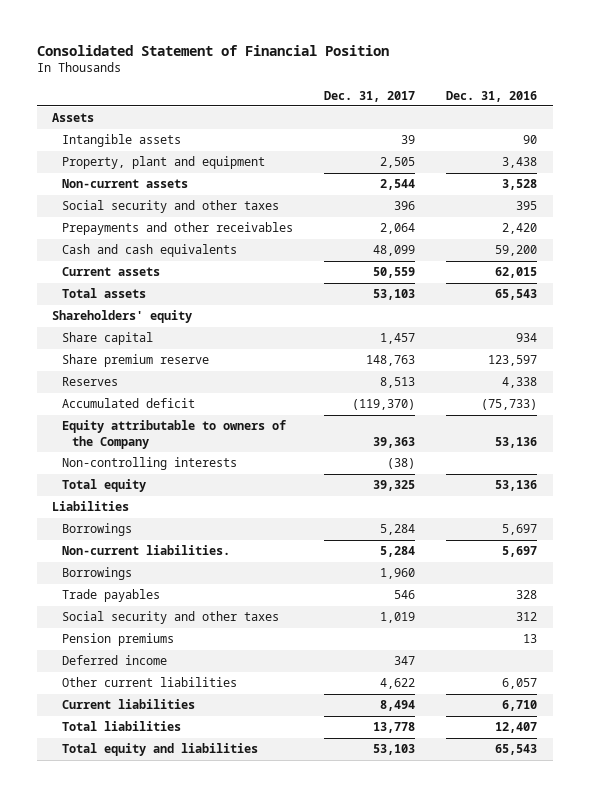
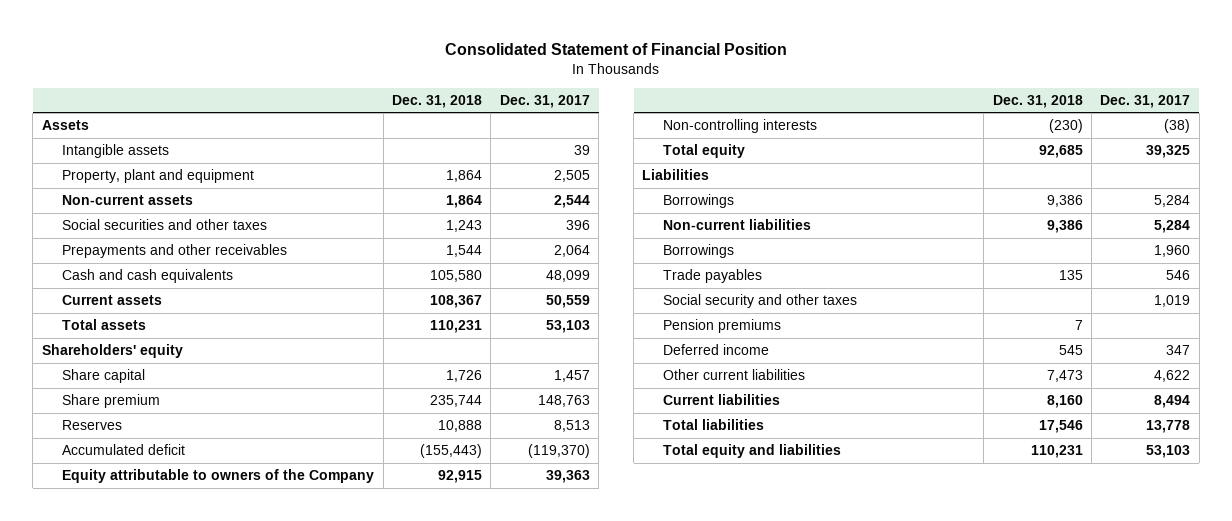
[446,90,538,102] Dec. 31, 2016 -> none
none -> [391,94,482,108] Dec. 31, 2018
[62,200,280,214] Social security and other taxes -> [62,219,268,231] Social securities and other taxes
[62,354,210,368] Share premium reserve -> [62,394,161,409] Share premium
[62,545,231,556] Non-current liabilities. -> [663,219,812,231] Non-current liabilities

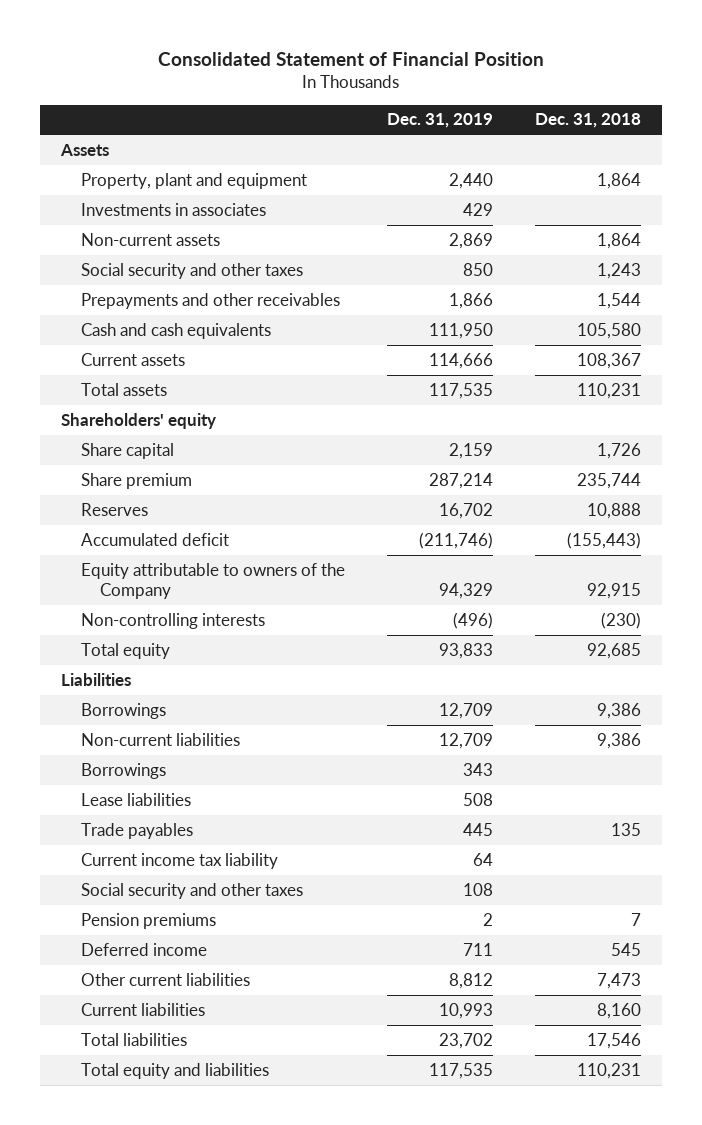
[499,94,590,108] Dec. 31, 2017 -> none
none -> [386,113,493,129] Dec. 31, 2019
[62,144,170,159] Intangible assets -> none
none -> [80,202,266,216] Investments in associates
[62,219,268,231] Social securities and other taxes -> [80,262,303,279] Social security and other taxes
none -> [80,792,191,806] Lease liabilities
none -> [80,852,278,869] Current income tax liability

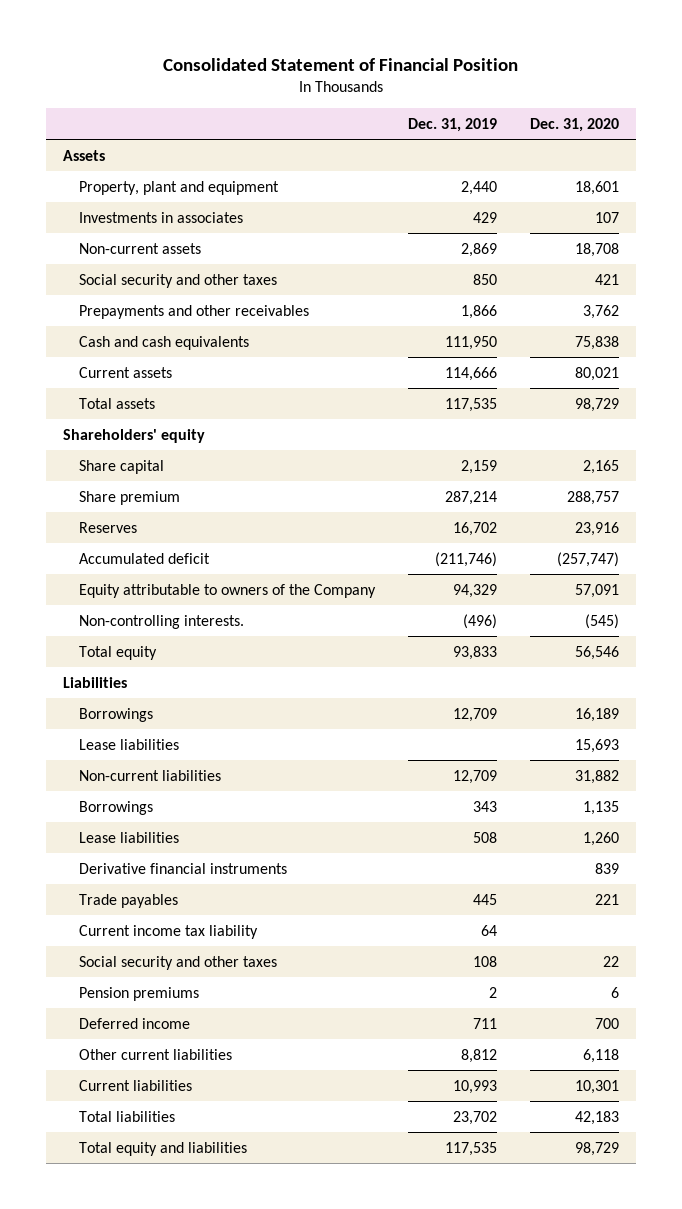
[535,113,642,129] Dec. 31, 2018 -> none
none -> [530,118,620,133] Dec. 31, 2020
[80,612,265,629] Non-controlling interests -> [78,614,244,629] Non-controlling interests.
none -> [78,738,179,750] Lease liabilities
none -> [78,862,287,874] Derivative financial instruments

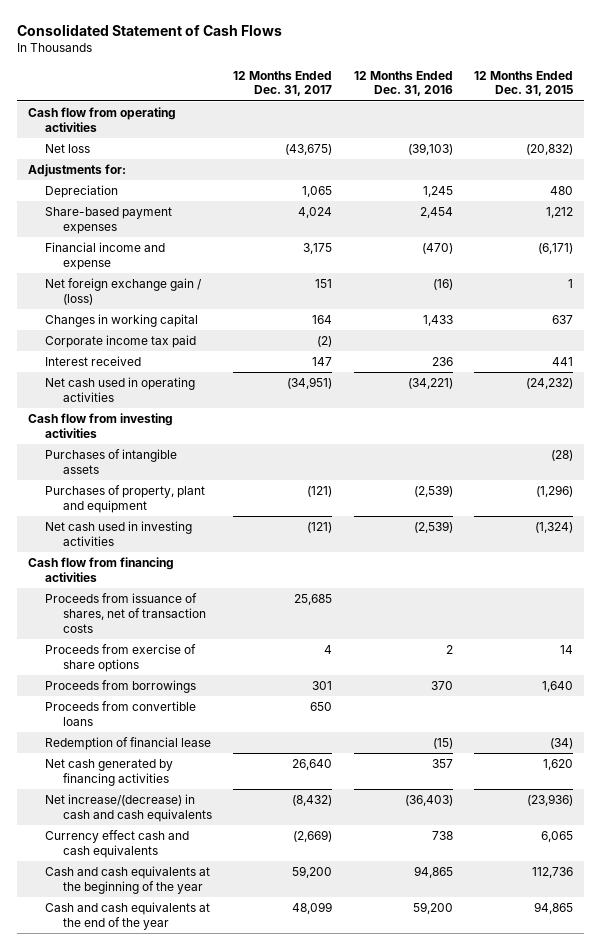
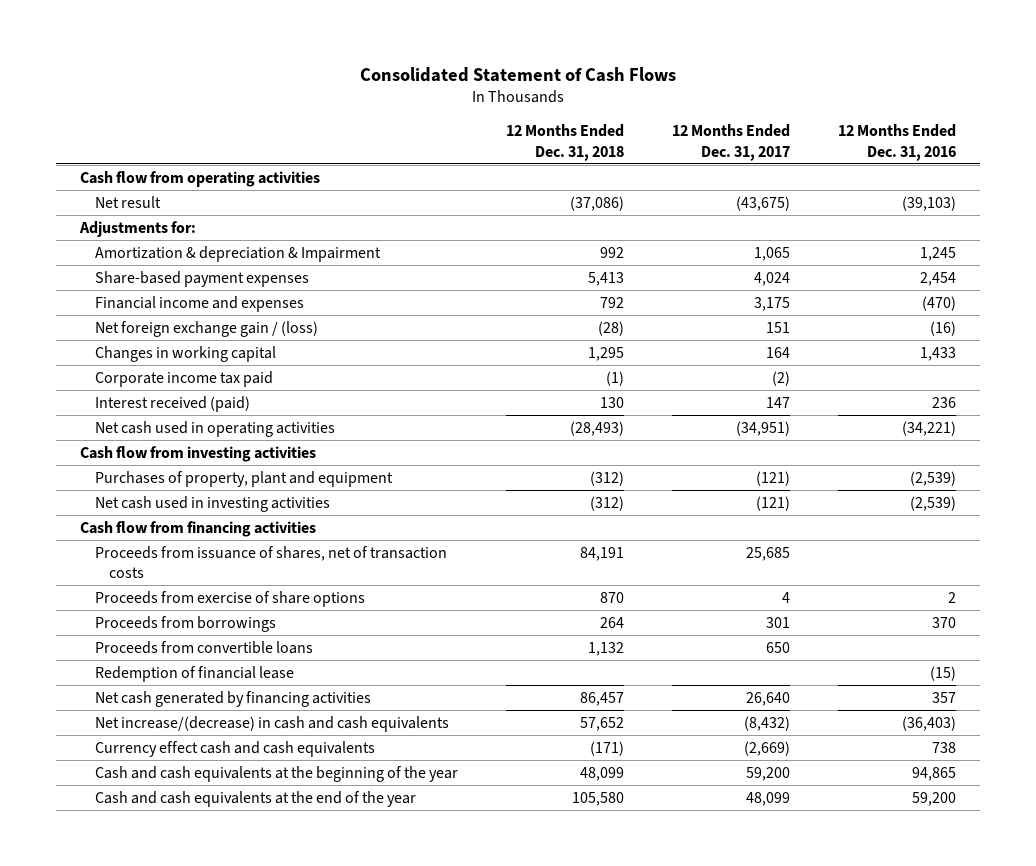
[474,70,574,97] 12 Months Ended Dec. 31, 2015 -> none
none -> [505,124,624,161] 12 Months Ended Dec. 31, 2018
[45,144,91,154] Net loss -> [94,195,161,208] Net result
[45,185,119,199] Depreciation -> [94,245,381,262] Amortization & depreciation & Impairment
[45,242,166,270] Financial income and expense -> [94,295,304,312] Financial income and expenses
[45,356,142,367] Interest received -> [94,395,250,412] Interest received (paid)
[45,449,178,474] Purchases of intangible assets -> none

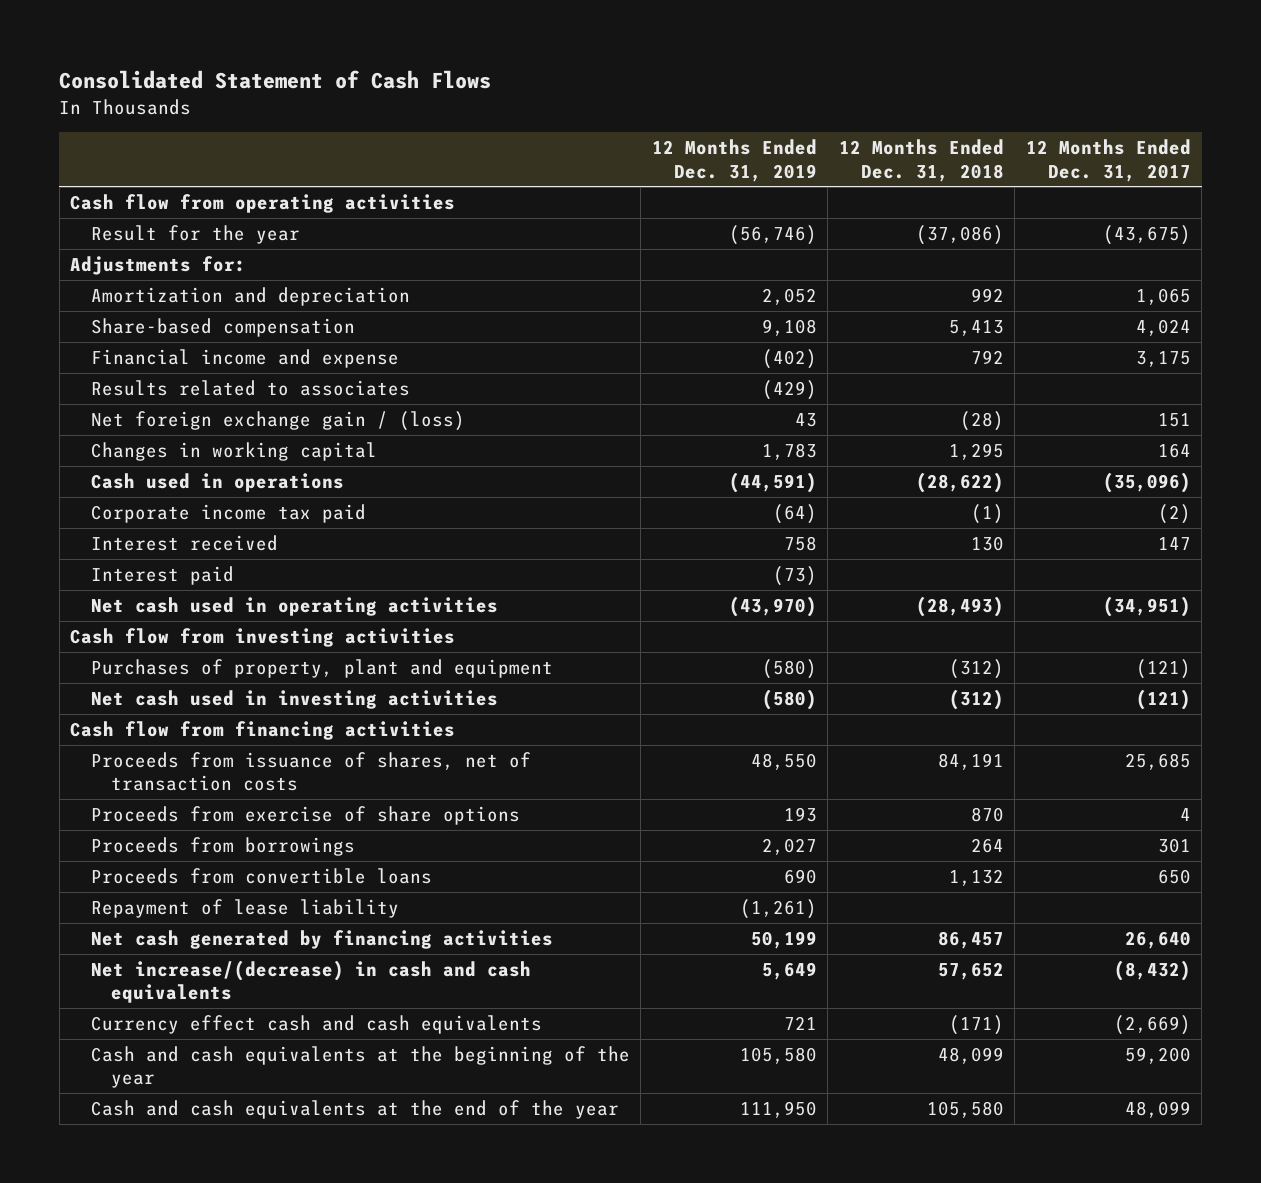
[838,124,957,161] 12 Months Ended Dec. 31, 2016 -> none
none -> [651,139,817,182] 12 Months Ended Dec. 31, 2019
[94,195,161,208] Net result -> [90,224,300,244] Result for the year
[94,245,381,262] Amortization & depreciation & Impairment -> [90,286,410,306] Amortization and depreciation
[94,270,309,287] Share-based payment expenses -> [90,317,355,337] Share-based compensation
[94,295,304,312] Financial income and expenses -> [90,348,399,368] Financial income and expense
none -> [90,379,410,396] Results related to associates
none -> [90,472,344,492] Cash used in operations
[94,395,250,412] Interest received (paid) -> [90,534,278,551] Interest received
none -> [90,565,234,585] Interest paid
[94,665,294,682] Redemption of financial lease -> none
none -> [90,898,399,918] Repayment of lease liability

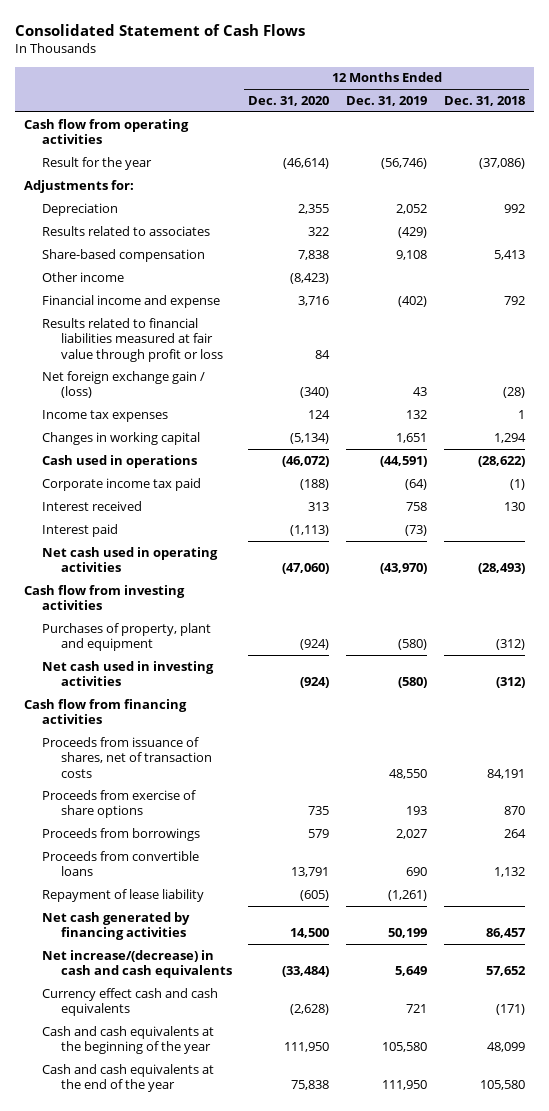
[1025,139,1191,182] 12 Months Ended Dec. 31, 2017 -> none
none -> [248,96,330,107] Dec. 31, 2020
[90,286,410,306] Amortization and depreciation -> [42,202,119,216] Depreciation
[90,379,410,396] Results related to associates -> [42,225,211,236] Results related to associates
none -> [42,271,125,282] Other income
none -> [42,317,223,362] Results related to financial liabilities measured at fair value through profit or loss
none -> [42,409,169,422] Income tax expenses
[761,442,817,460] 1,783 -> [396,432,428,443] 1,651
[948,442,1004,460] 1,295 -> [494,432,527,443] 1,294

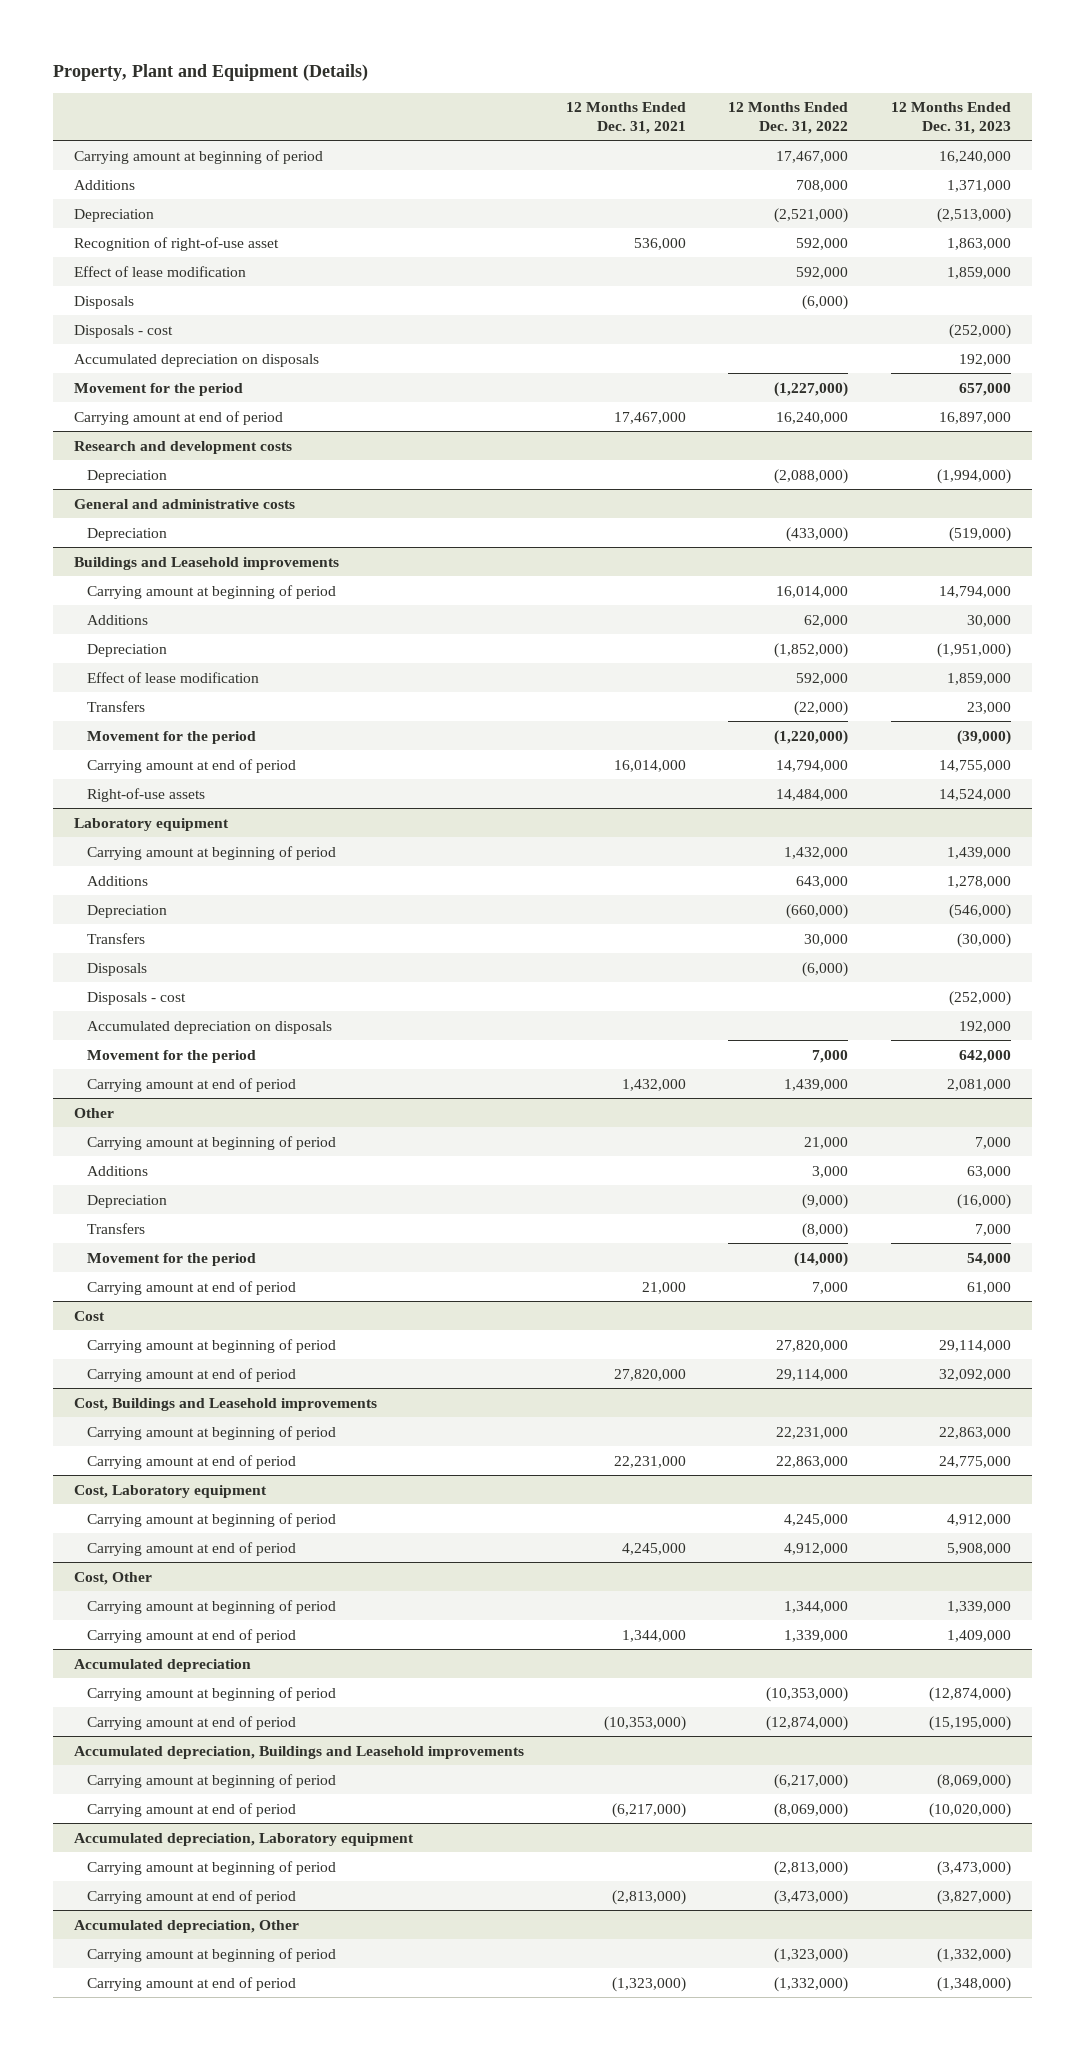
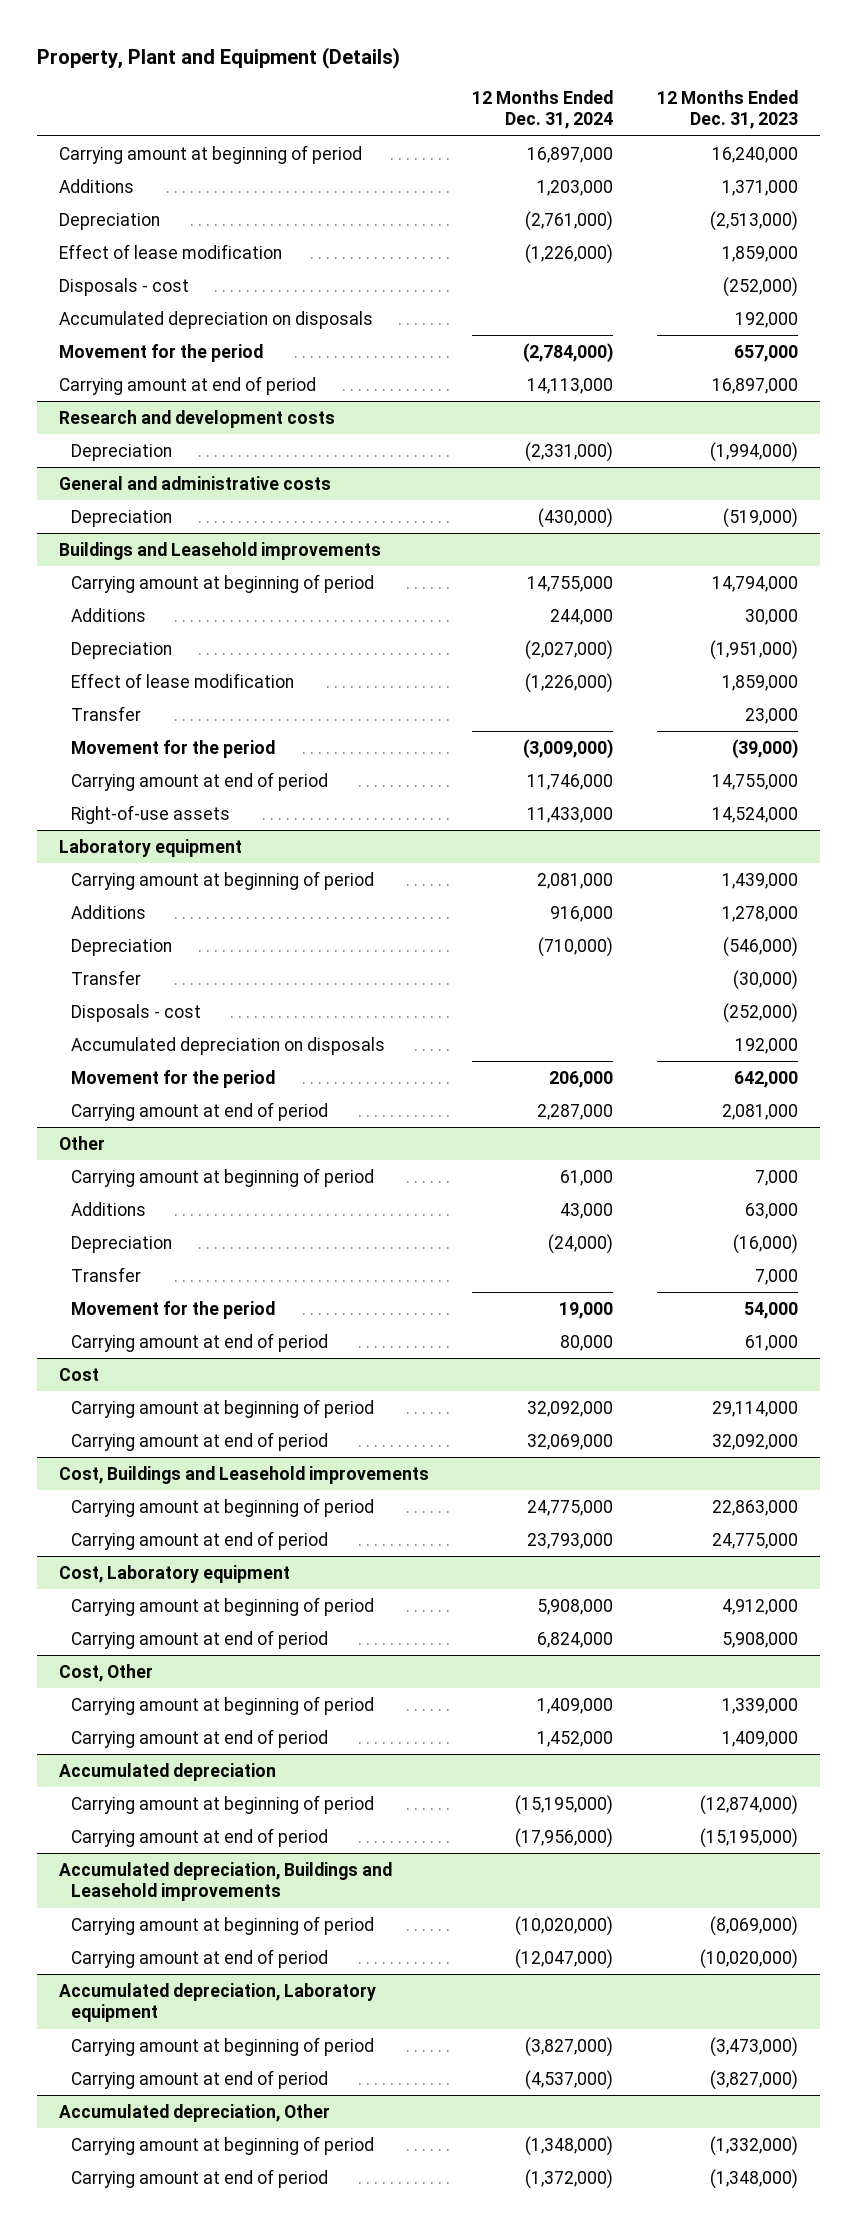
[566,102,687,134] 12 Months Ended Dec. 31, 2021 -> none
[728,102,849,134] 12 Months Ended Dec. 31, 2022 -> none
none -> [472,89,614,130] 12 Months Ended Dec. 31, 2024
[73,236,279,251] Recognition of right-of-use asset -> none
[73,295,134,309] Disposals -> none
[86,700,145,712] Transfers -> [70,705,141,721] Transfer
[86,962,147,976] Disposals -> none
[86,932,145,944] Transfers -> [70,969,141,985] Transfer
[86,1222,145,1234] Transfers -> [70,1266,141,1282] Transfer

